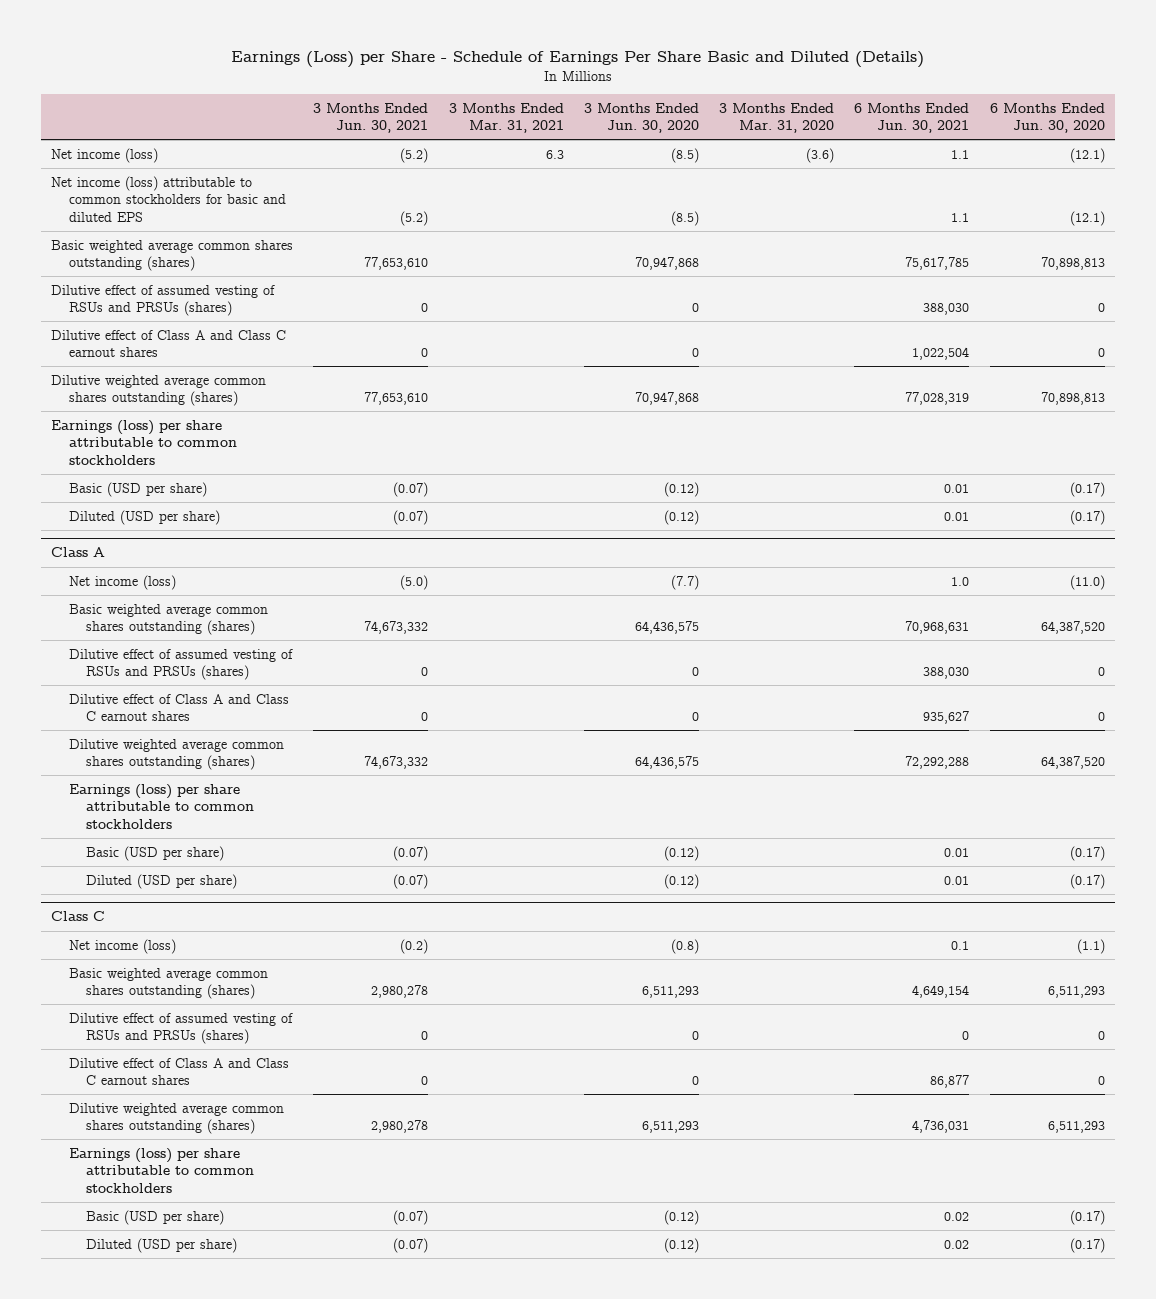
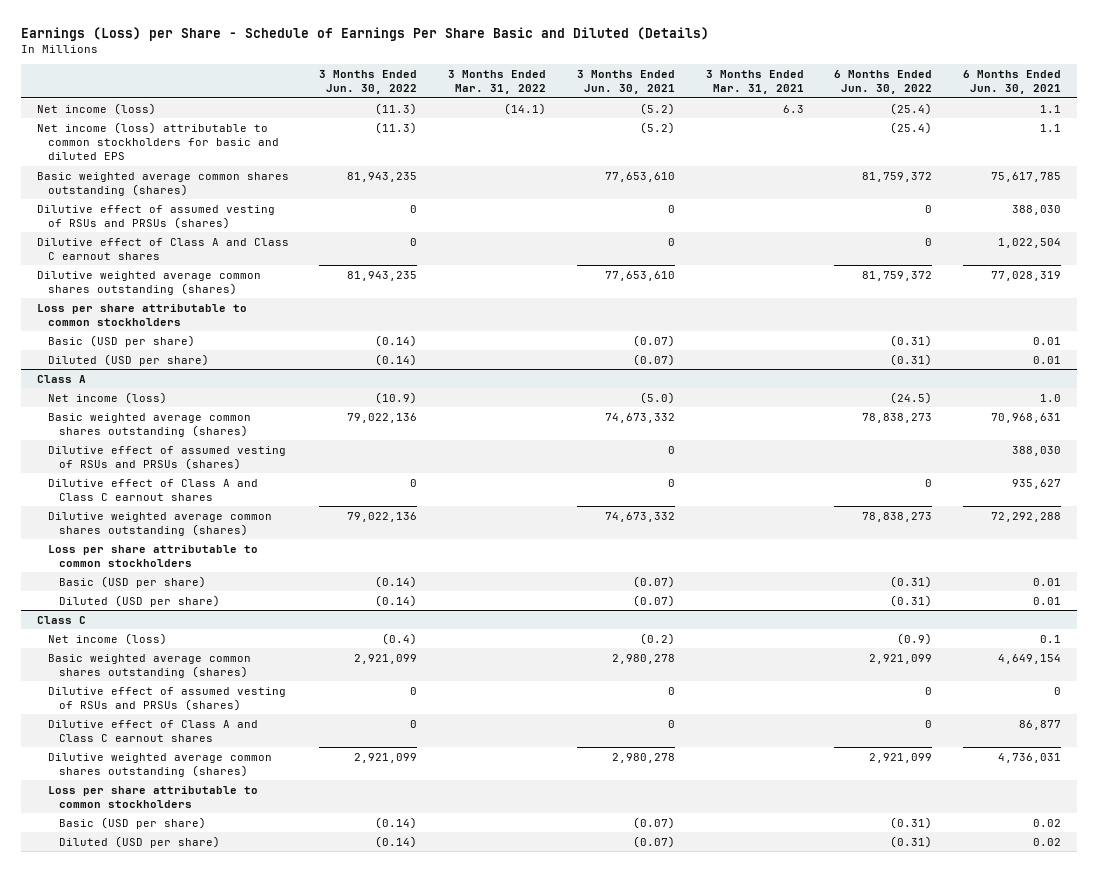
[583,102,699,134] 3 Months Ended Jun. 30, 2020 -> none
[719,102,835,134] 3 Months Ended Mar. 31, 2020 -> none
[989,102,1105,134] 6 Months Ended Jun. 30, 2020 -> none
none -> [319,69,418,95] 3 Months Ended Jun. 30, 2022
none -> [448,69,547,95] 3 Months Ended Mar. 31, 2022
none -> [834,69,933,95] 6 Months Ended Jun. 30, 2022
[51,419,237,465] Earnings (loss) per share attributable to common stockholders -> [36,303,247,326] Loss per share attributable to common stockholders
[68,783,255,829] Earnings (loss) per share attributable to common stockholders -> [48,544,259,567] Loss per share attributable to common stockholders
[68,1147,255,1193] Earnings (loss) per share attributable to common stockholders -> [48,785,259,808] Loss per share attributable to common stockholders

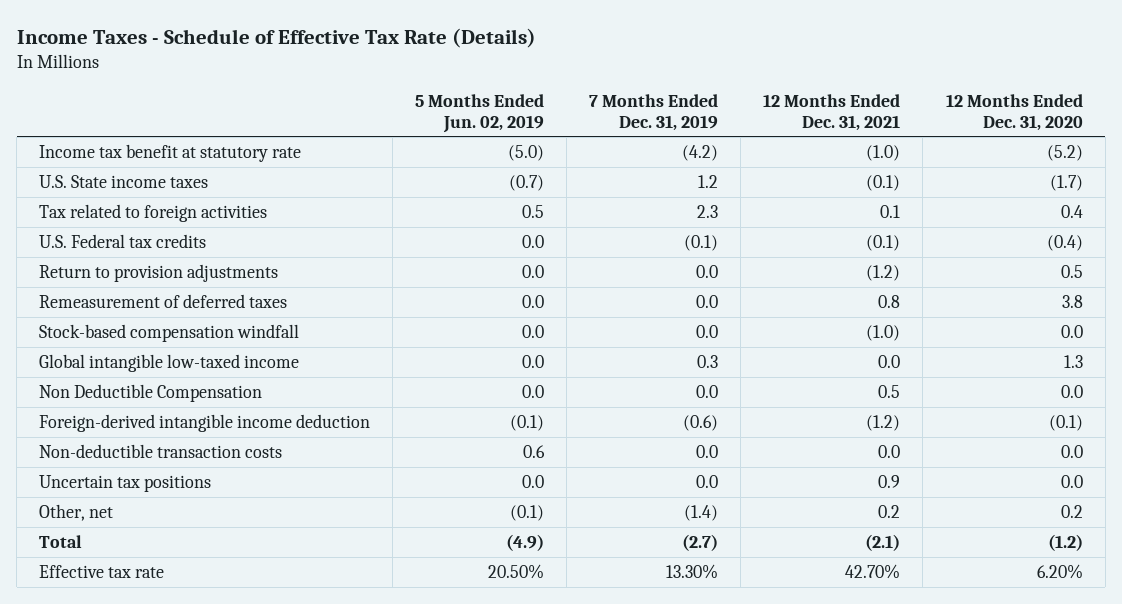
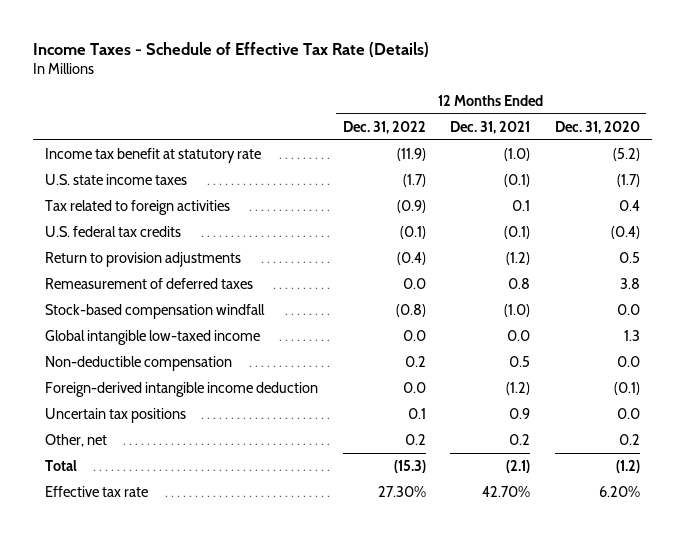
[415,94,545,133] 5 Months Ended Jun. 02, 2019 -> none
[589,94,719,131] 7 Months Ended Dec. 31, 2019 -> none
none -> [342,120,426,134] Dec. 31, 2022
[39,174,209,188] U.S. State income taxes -> [44,173,187,185] U.S. state income taxes
[39,233,207,248] U.S. Federal tax credits -> [44,225,181,237] U.S. federal tax credits
[39,383,263,402] Non Deductible Compensation -> [44,355,232,371] Non-deductible compensation
[39,443,283,458] Non-deductible transaction costs -> none

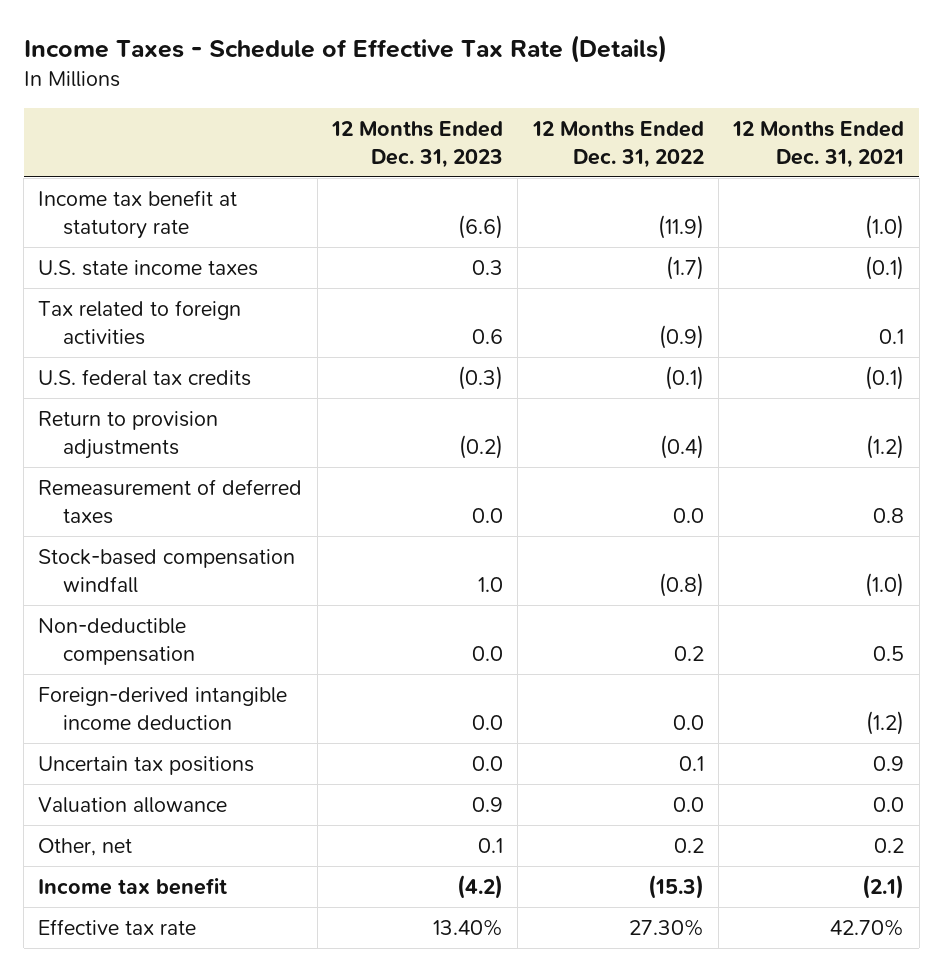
[554,120,640,134] Dec. 31, 2020 -> none
none -> [331,120,504,168] 12 Months Ended Dec. 31, 2023
[44,329,260,345] Global intangible low-taxed income -> none
none -> [38,796,228,813] Valuation allowance
[44,459,77,471] Total -> [38,877,228,895] Income tax benefit

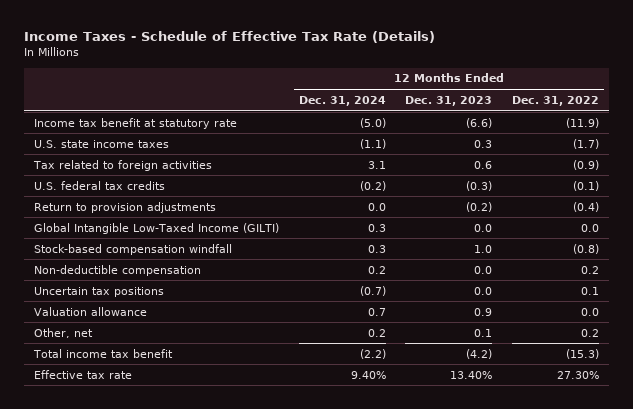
[732,120,905,168] 12 Months Ended Dec. 31, 2021 -> none
none -> [298,95,386,106] Dec. 31, 2024
[38,478,303,524] Remeasurement of deferred taxes -> none
none -> [33,222,279,234] Global Intangible Low-Taxed Income (GILTI)
[38,686,288,730] Foreign-derived intangible income deduction -> none
[38,877,228,895] Income tax benefit -> [32,348,173,358] Total income tax benefit

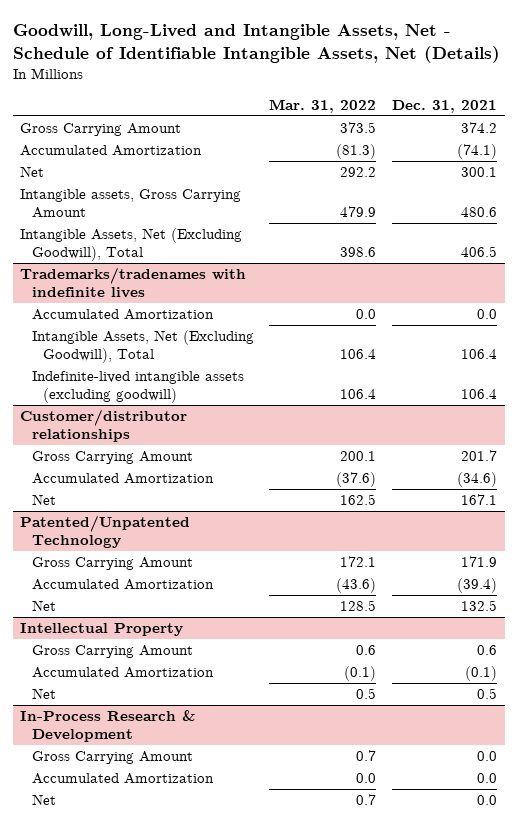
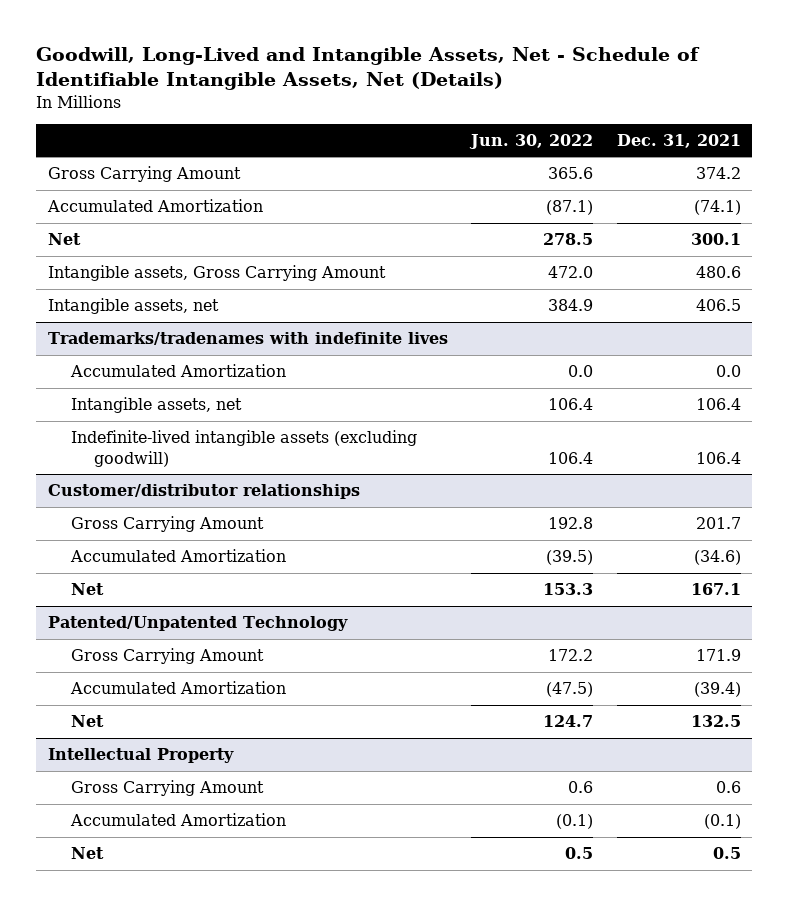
[269,98,377,113] Mar. 31, 2022 -> none
none -> [469,133,594,149] Jun. 30, 2022
[20,228,243,261] Intangible Assets, Net (Excluding Goodwill), Total -> [48,298,220,315] Intangible assets, net
[31,330,254,363] Intangible Assets, Net (Excluding Goodwill), Total -> [70,397,242,414] Intangible assets, net
[20,710,196,742] In-Process Research & Development -> none
[31,751,193,765] Gross Carrying Amount -> none
[31,773,214,785] Accumulated Amortization -> none
[31,794,56,806] Net -> none

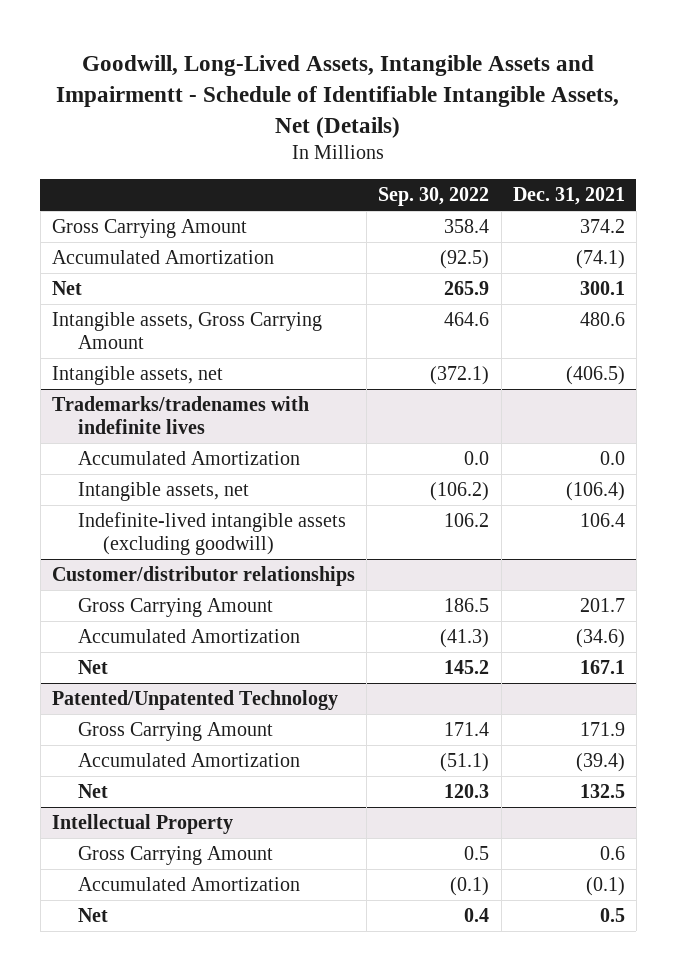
[36,47,701,91] Goodwill, Long-Lived and Intangible Assets, Net - Schedule of Identifiable Intangible Assets, Net (Details) -> [56,55,620,138] Goodwill, Long-Lived Assets, Intangible Assets and Impairmentt - Schedule of Identifiable Intangible Assets, Net (Details)
[469,133,594,149] Jun. 30, 2022 -> none
none -> [378,187,490,207] Sep. 30, 2022
[695,299,741,312] 406.5 -> [565,365,625,385] (406.5)
[695,398,741,411] 106.4 -> [565,481,625,501] (106.4)

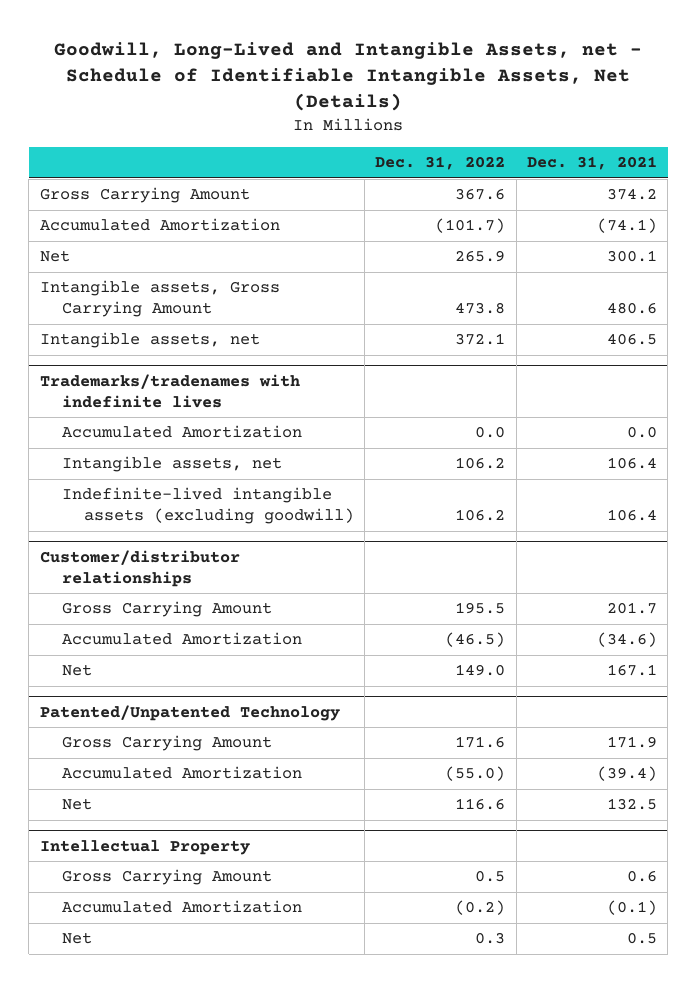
[56,55,620,138] Goodwill, Long-Lived Assets, Intangible Assets and Impairmentt - Schedule of Identifiable Intangible Assets, Net (Details) -> [54,41,643,112] Goodwill, Long-Lived and Intangible Assets, net - Schedule of Identifiable Intangible Assets, Net (Details)
[378,187,490,207] Sep. 30, 2022 -> none
none -> [375,155,506,170] Dec. 31, 2022
[565,365,625,385] (406.5) -> [607,333,658,346] 406.5
[565,481,625,501] (106.4) -> [607,457,658,470] 106.4

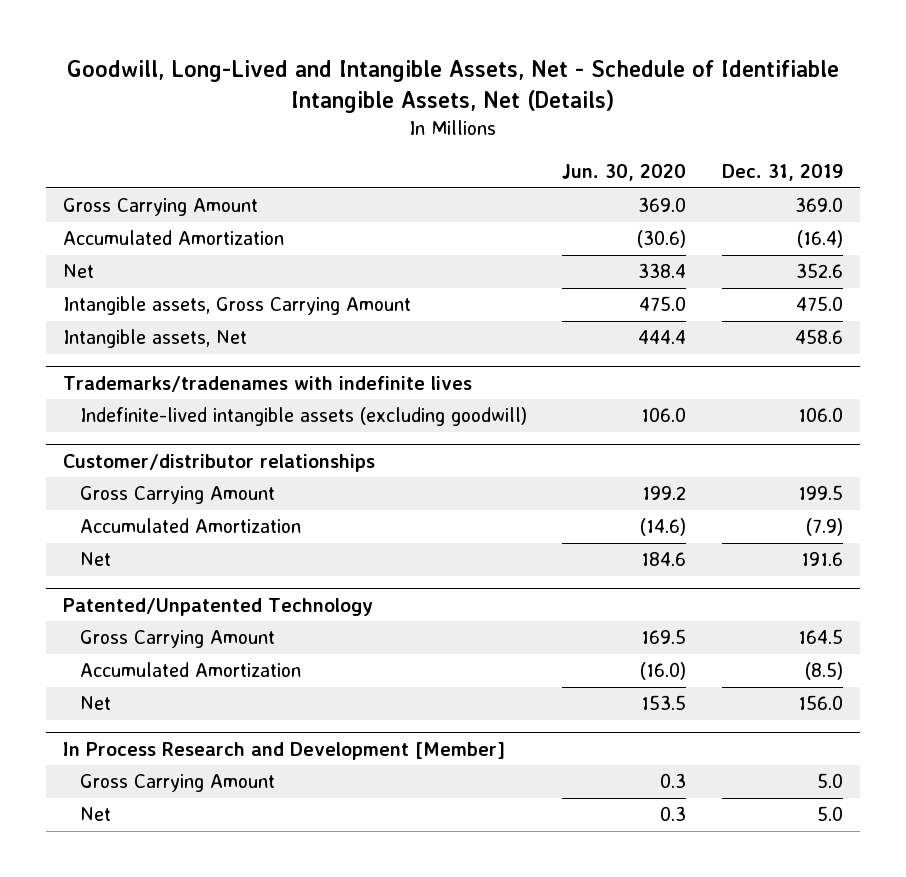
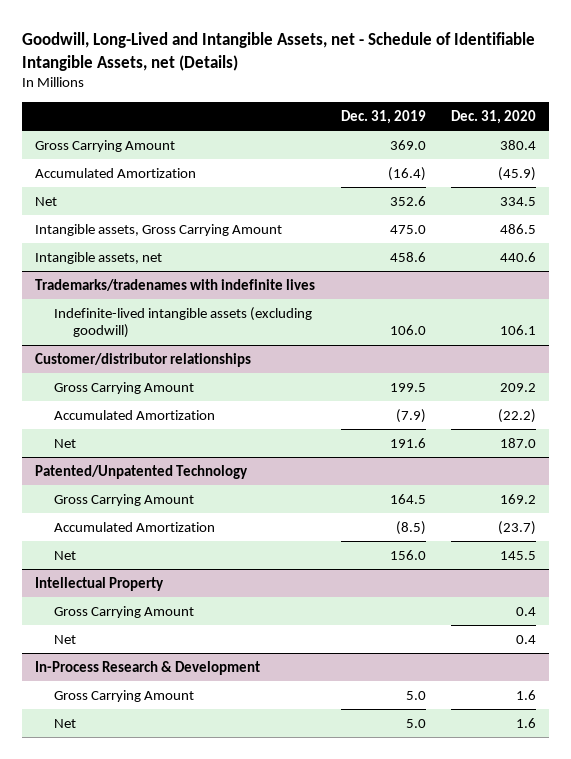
[67,59,840,113] Goodwill, Long-Lived and Intangible Assets, Net - Schedule of Identifiable Intangible Assets, Net (Details) -> [22,31,536,71] Goodwill, Long-Lived and Intangible Assets, net - Schedule of Identifiable Intangible Assets, net (Details)
[562,163,687,181] Jun. 30, 2020 -> none
none -> [451,110,537,125] Dec. 31, 2020
[63,329,248,349] Intangible assets, Net -> [34,251,162,264] Intangible assets, net
none -> [34,576,164,591] Intellectual Property
none -> [54,605,195,618] Gross Carrying Amount
none -> [54,634,77,644] Net
[63,741,506,760] In Process Research and Development [Member] -> [34,660,260,675] In-Process Research & Development

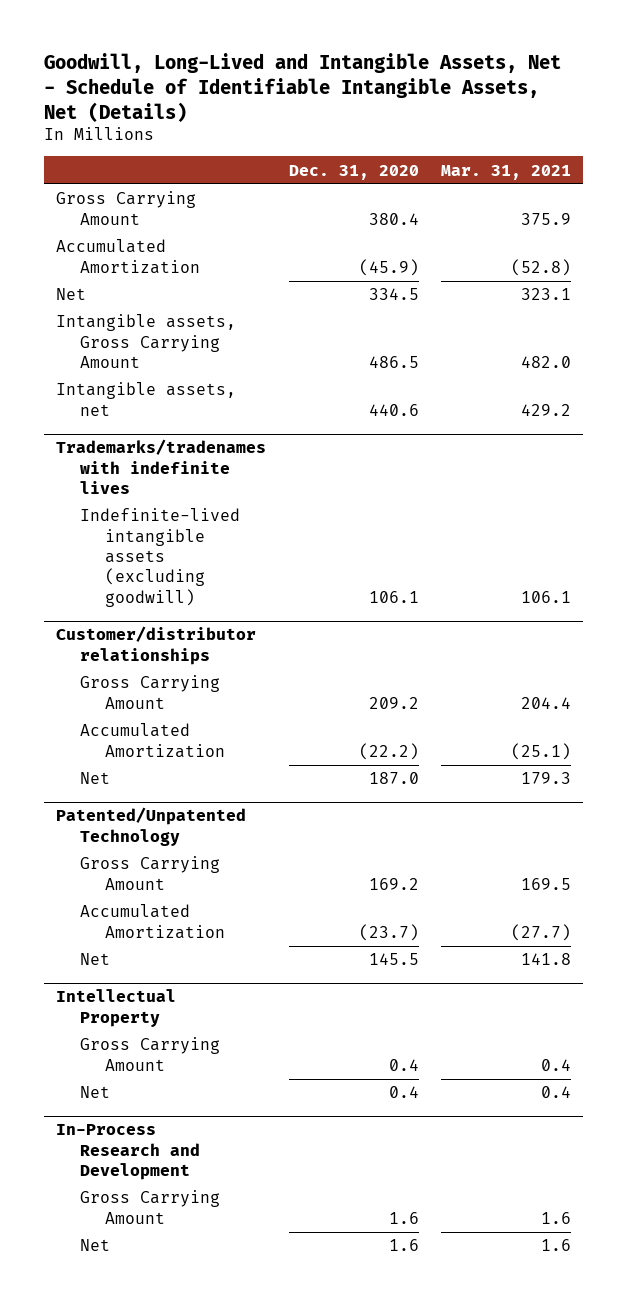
[22,31,536,71] Goodwill, Long-Lived and Intangible Assets, net - Schedule of Identifiable Intangible Assets, net (Details) -> [44,52,562,122] Goodwill, Long-Lived and Intangible Assets, Net - Schedule of Identifiable Intangible Assets, Net (Details)
[340,110,426,125] Dec. 31, 2019 -> none
none -> [441,164,572,180] Mar. 31, 2021
[34,660,260,675] In-Process Research & Development -> [55,1124,201,1181] In-Process Research and Development

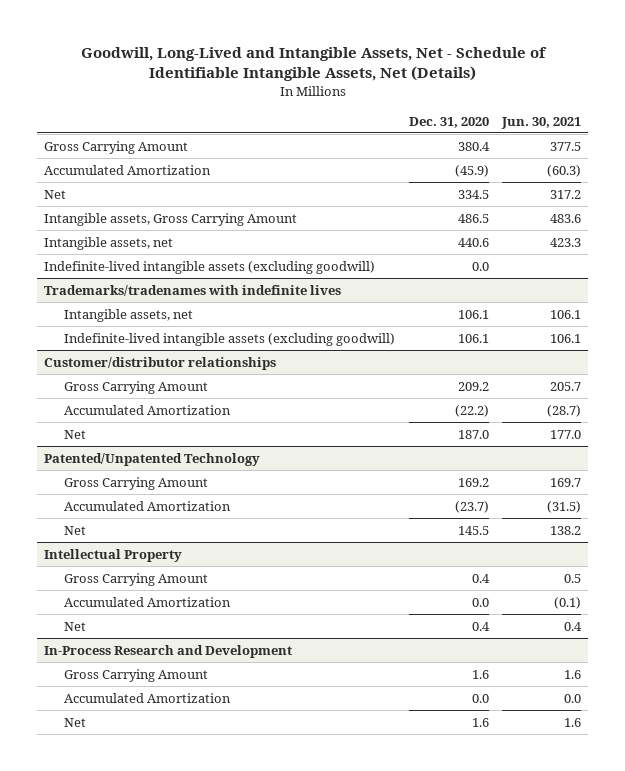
[441,164,572,180] Mar. 31, 2021 -> none
none -> [501,116,582,129] Jun. 30, 2021
none -> [44,260,376,274] Indefinite-lived intangible assets (excluding goodwill)
none -> [63,308,193,322] Intangible assets, net
none -> [63,596,231,607] Accumulated Amortization
none -> [63,692,231,703] Accumulated Amortization

